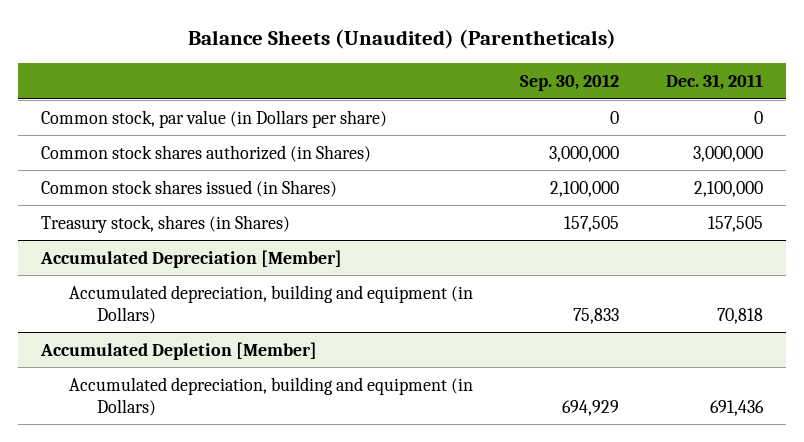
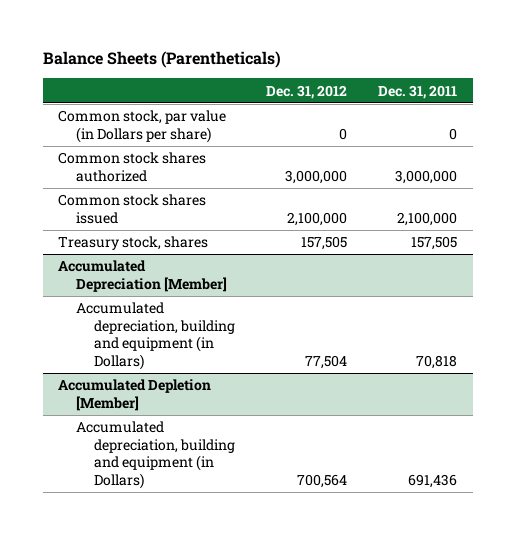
[188,29,617,50] Balance Sheets (Unaudited) (Parentheticals) -> [42,51,281,69] Balance Sheets (Parentheticals)
[520,73,620,91] Sep. 30, 2012 -> none
none -> [266,84,348,99] Dec. 31, 2012
[41,144,372,162] Common stock shares authorized (in Shares) -> [58,152,207,182] Common stock shares authorized
[41,179,338,197] Common stock shares issued (in Shares) -> [58,194,207,224] Common stock shares issued
[41,214,291,233] Treasury stock, shares (in Shares) -> [58,236,209,251] Treasury stock, shares

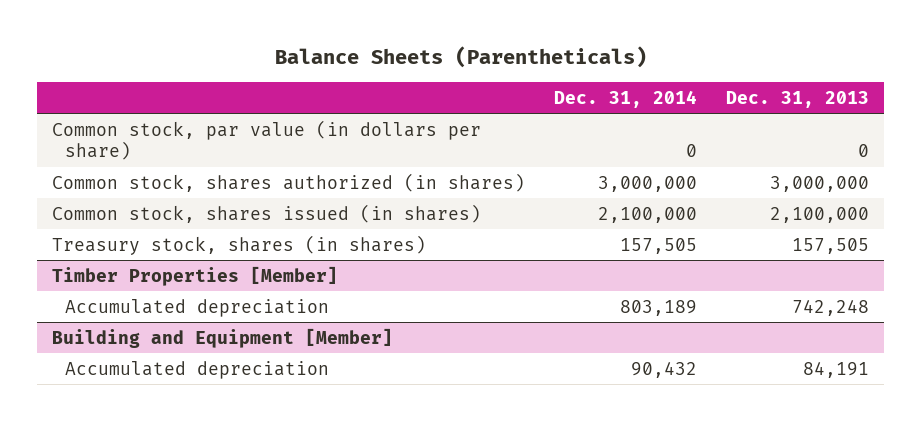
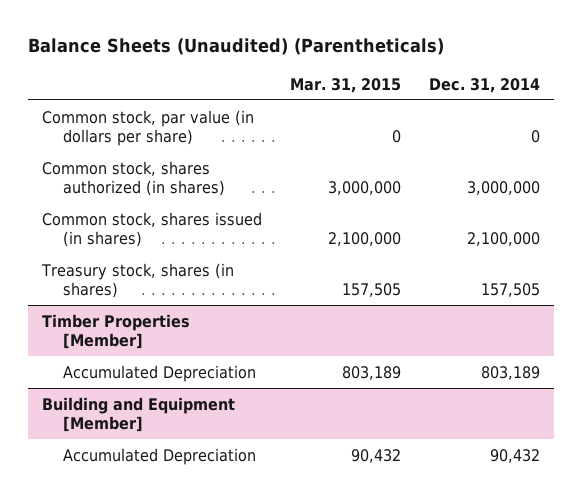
[274,46,647,69] Balance Sheets (Parentheticals) -> [27,38,444,56] Balance Sheets (Unaudited) (Parentheticals)
[726,90,870,108] Dec. 31, 2013 -> none
none -> [290,77,402,93] Mar. 31, 2015
[65,298,330,317] Accumulated depreciation -> [62,364,256,382] Accumulated Depreciation
[65,360,330,379] Accumulated depreciation -> [62,447,256,465] Accumulated Depreciation

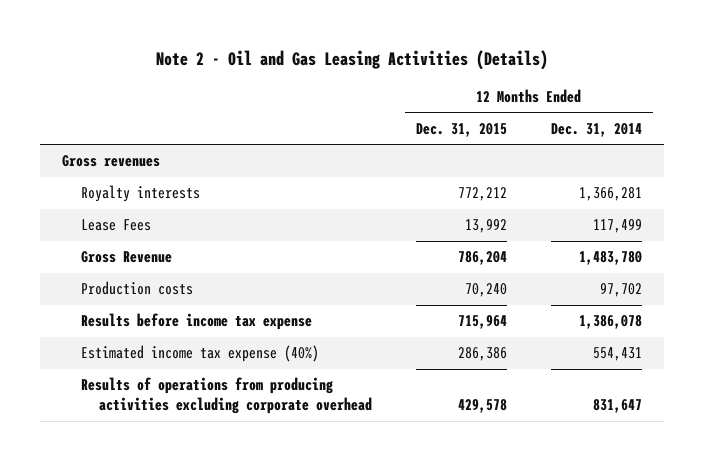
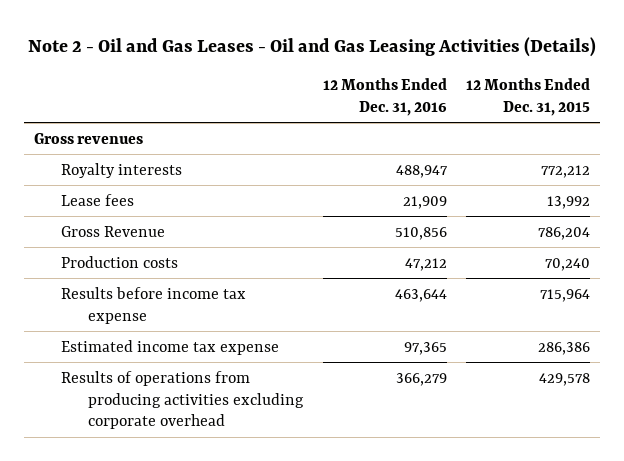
[156,49,549,70] Note 2 - Oil and Gas Leasing Activities (Details) -> [28,36,597,57] Note 2 - Oil and Gas Leases - Oil and Gas Leasing Activities (Details)
[550,122,642,137] Dec. 31, 2014 -> none
none -> [322,78,447,116] 12 Months Ended Dec. 31, 2016
[80,219,151,232] Lease Fees -> [60,193,134,206] Lease fees
[80,345,319,363] Estimated income tax expense (40%) -> [60,339,279,355] Estimated income tax expense

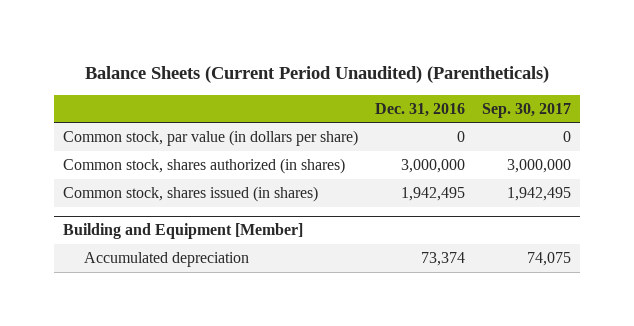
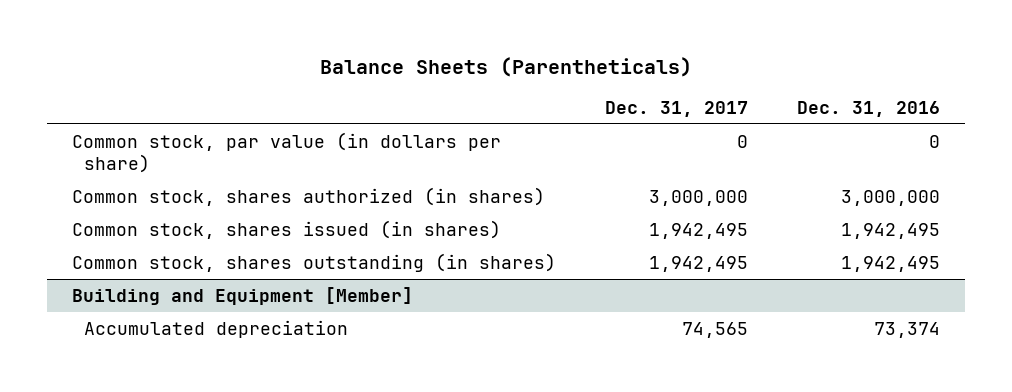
[84,65,549,83] Balance Sheets (Current Period Unaudited) (Parentheticals) -> [320,57,693,78] Balance Sheets (Parentheticals)
[482,102,572,118] Sep. 30, 2017 -> none
none -> [605,100,749,117] Dec. 31, 2017
none -> [71,252,556,272] Common stock, shares outstanding (in shares)

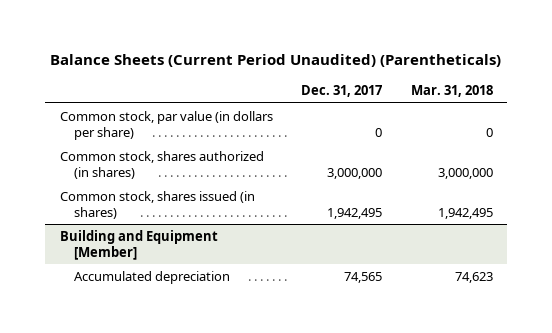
[320,57,693,78] Balance Sheets (Parentheticals) -> [50,54,502,68] Balance Sheets (Current Period Unaudited) (Parentheticals)
[797,100,941,117] Dec. 31, 2016 -> none
none -> [410,85,493,98] Mar. 31, 2018
[71,252,556,272] Common stock, shares outstanding (in shares) -> none

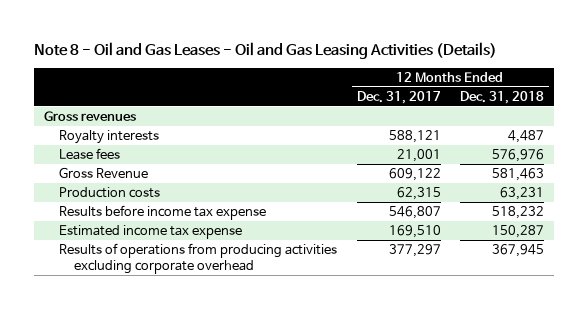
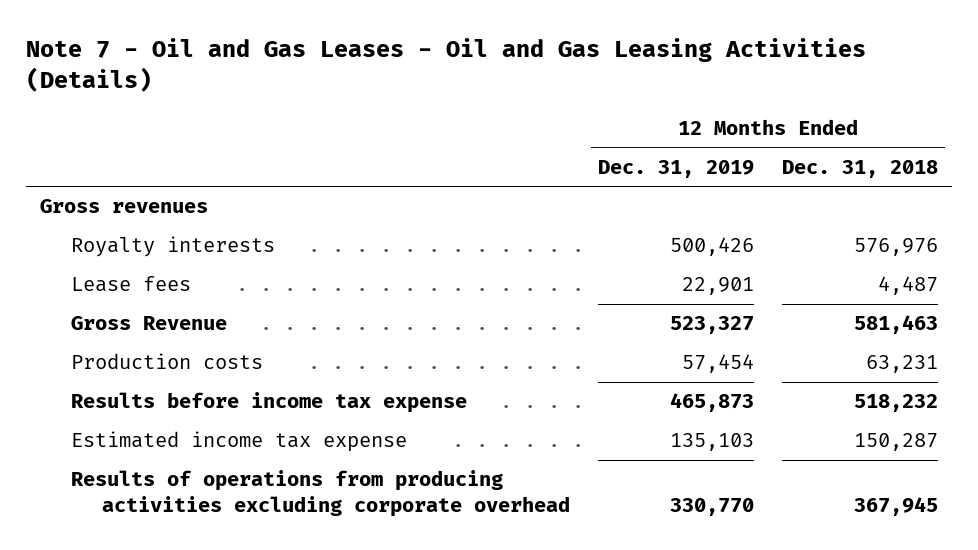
[34,41,498,59] Note 8 - Oil and Gas Leases - Oil and Gas Leasing Activities (Details) -> [26,38,867,93] Note 7 - Oil and Gas Leases - Oil and Gas Leasing Activities (Details)
[356,91,441,105] Dec. 31, 2017 -> none
none -> [598,159,755,178] Dec. 31, 2019
[508,130,545,144] 4,487 -> [853,238,938,257] 576,976
[492,149,545,163] 576,976 -> [877,276,938,296] 4,487

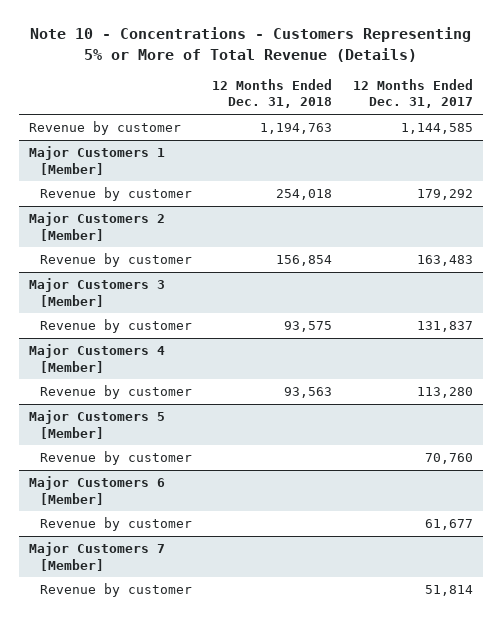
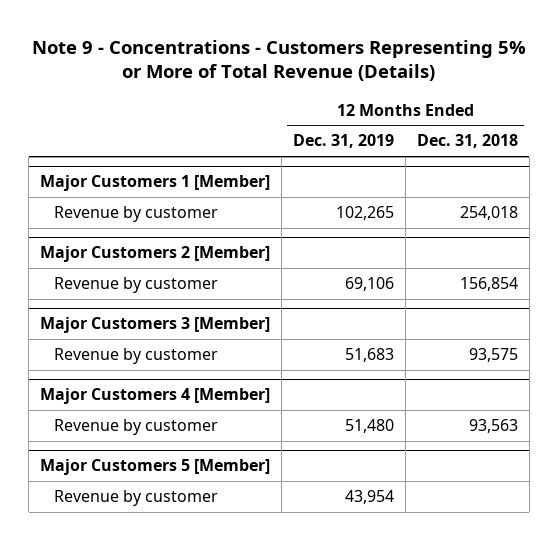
[30,27,472,62] Note 10 - Concentrations - Customers Representing 5% or More of Total Revenue (Details) -> [32,39,527,82] Note 9 - Concentrations - Customers Representing 5% or More of Total Revenue (Details)
[352,79,473,109] 12 Months Ended Dec. 31, 2017 -> none
none -> [293,134,395,149] Dec. 31, 2019
[29,121,182,136] Revenue by customer -> none
[29,476,166,505] Major Customers 6 [Member] -> none
[39,517,192,532] Revenue by customer -> none
[29,542,166,571] Major Customers 7 [Member] -> none
[39,583,192,598] Revenue by customer -> none

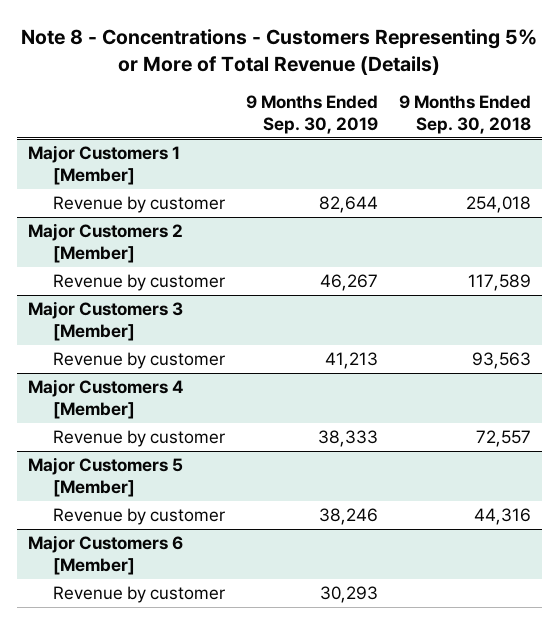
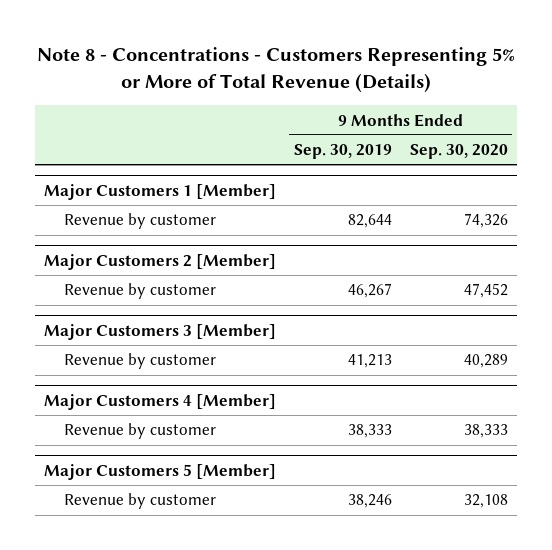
[399,95,532,134] 9 Months Ended Sep. 30, 2018 -> none
none -> [409,144,508,160] Sep. 30, 2020
[27,535,183,575] Major Customers 6 [Member] -> none
[52,586,225,604] Revenue by customer -> none

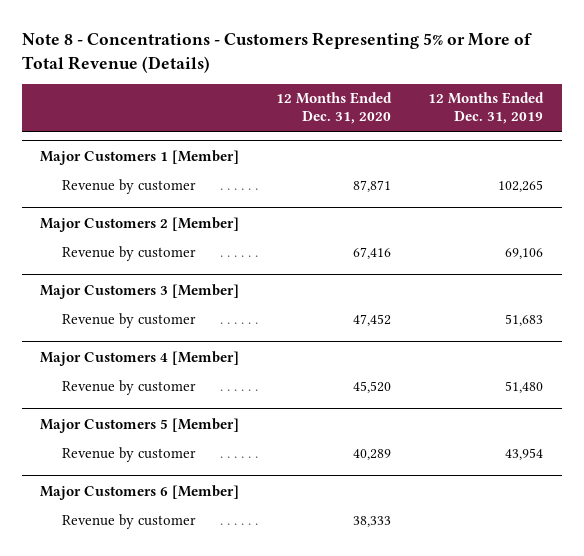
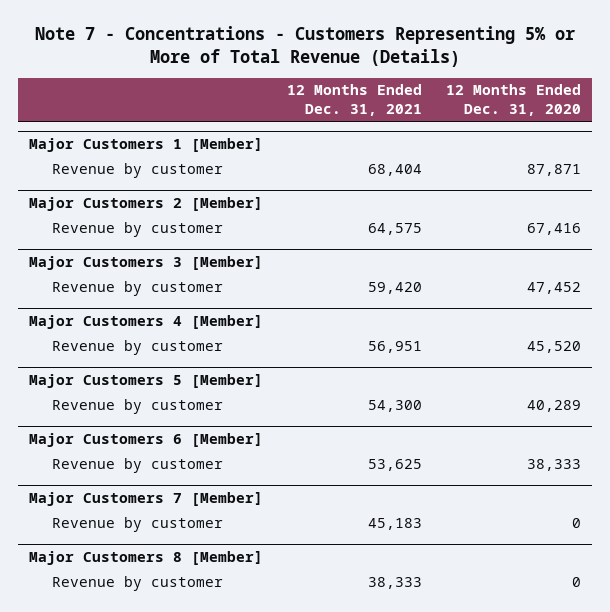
[21,32,532,73] Note 8 - Concentrations - Customers Representing 5% or More of Total Revenue (Details) -> [34,26,575,67] Note 7 - Concentrations - Customers Representing 5% or More of Total Revenue (Details)
[428,92,545,125] 12 Months Ended Dec. 31, 2019 -> none
none -> [286,84,422,116] 12 Months Ended Dec. 31, 2021
none -> [29,491,264,506] Major Customers 7 [Member]
none -> [52,516,224,532] Revenue by customer
none -> [29,550,264,565] Major Customers 8 [Member]
none -> [52,575,224,591] Revenue by customer

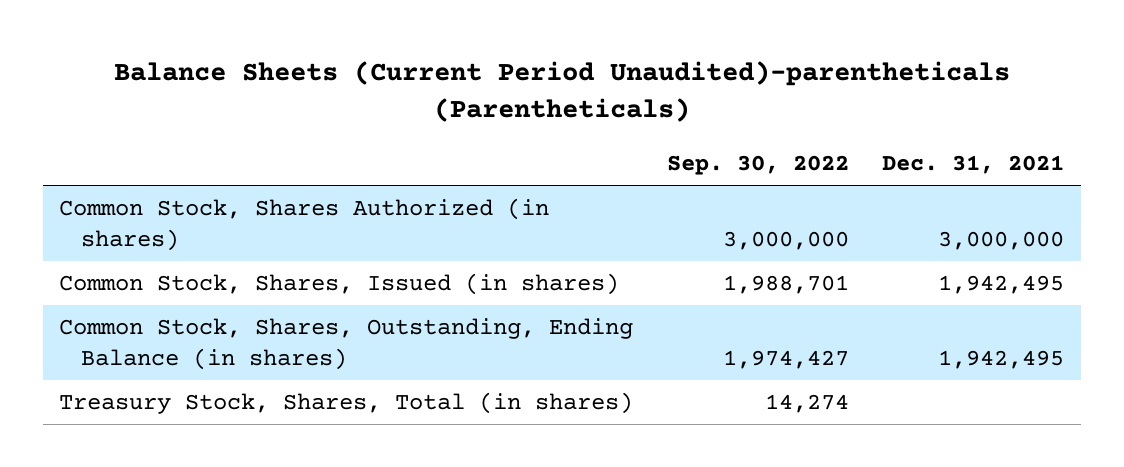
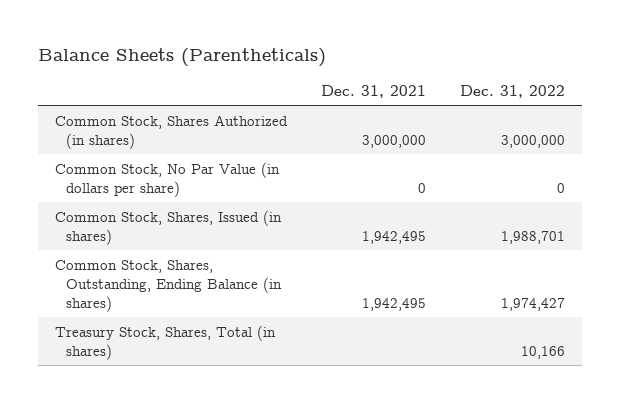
[113,60,1010,122] Balance Sheets (Current Period Unaudited)-parentheticals (Parentheticals) -> [37,47,326,67] Balance Sheets (Parentheticals)
[666,154,849,175] Sep. 30, 2022 -> none
none -> [460,84,566,98] Dec. 31, 2022
none -> [54,161,280,197] Common Stock, No Par Value (in dollars per share)

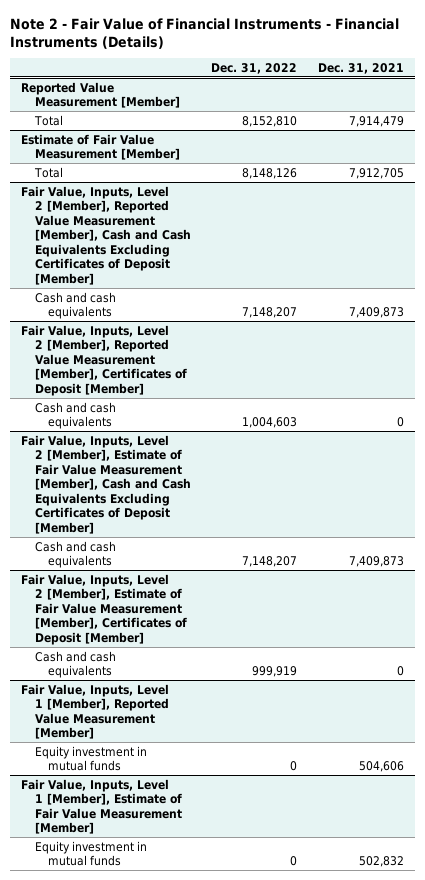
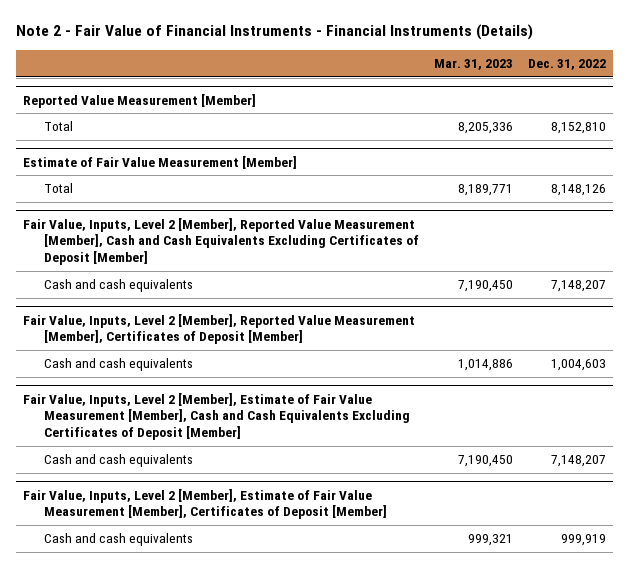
[318,62,405,74] Dec. 31, 2021 -> none
none -> [433,58,513,70] Mar. 31, 2023
[20,683,169,740] Fair Value, Inputs, Level 1 [Member], Reported Value Measurement [Member] -> none
[34,745,147,772] Equity investment in mutual funds -> none
[20,778,182,835] Fair Value, Inputs, Level 1 [Member], Estimate of Fair Value Measurement [Member] -> none
[34,840,147,867] Equity investment in mutual funds -> none

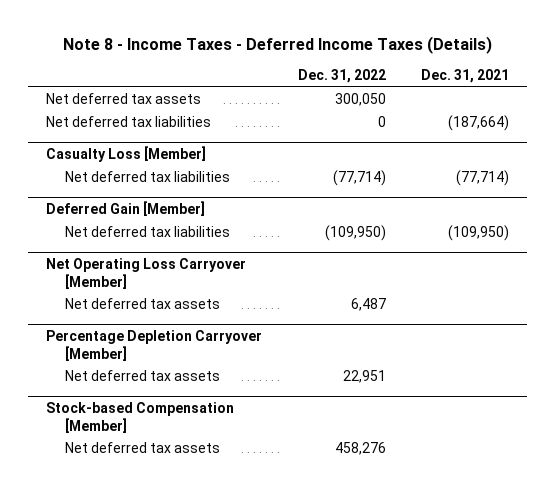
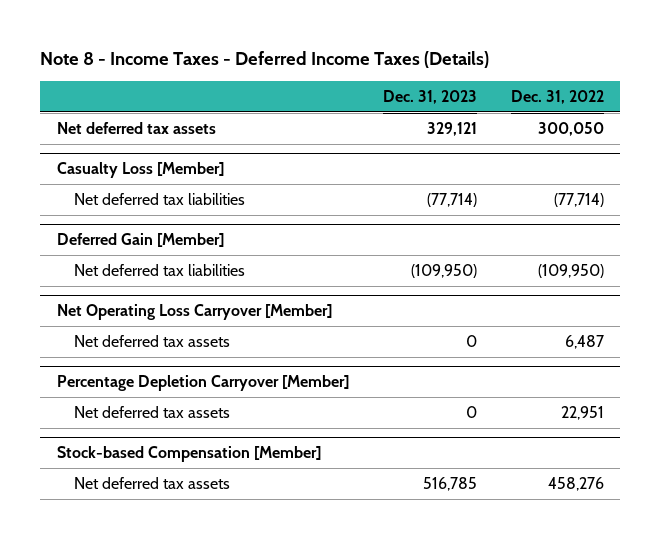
[421,69,510,84] Dec. 31, 2021 -> none
none -> [382,89,477,104] Dec. 31, 2023
[46,116,212,128] Net deferred tax liabilities -> none

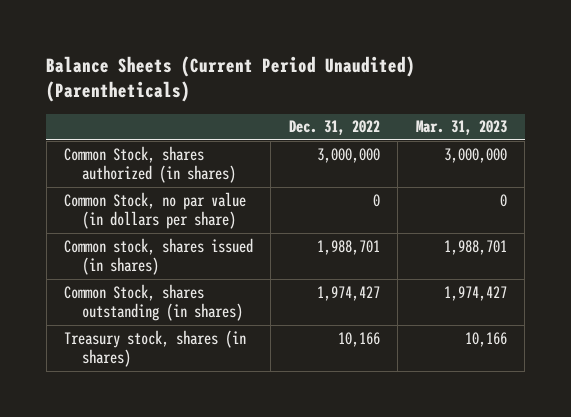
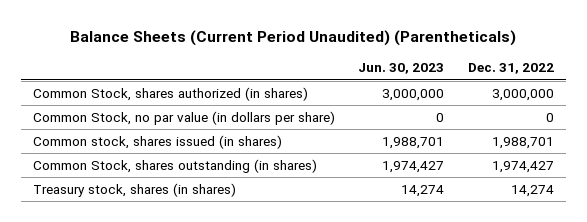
[415,120,507,136] Mar. 31, 2023 -> none
none -> [358,63,445,75] Jun. 30, 2023
[337,331,380,347] 10,166 -> [510,184,554,197] 14,274

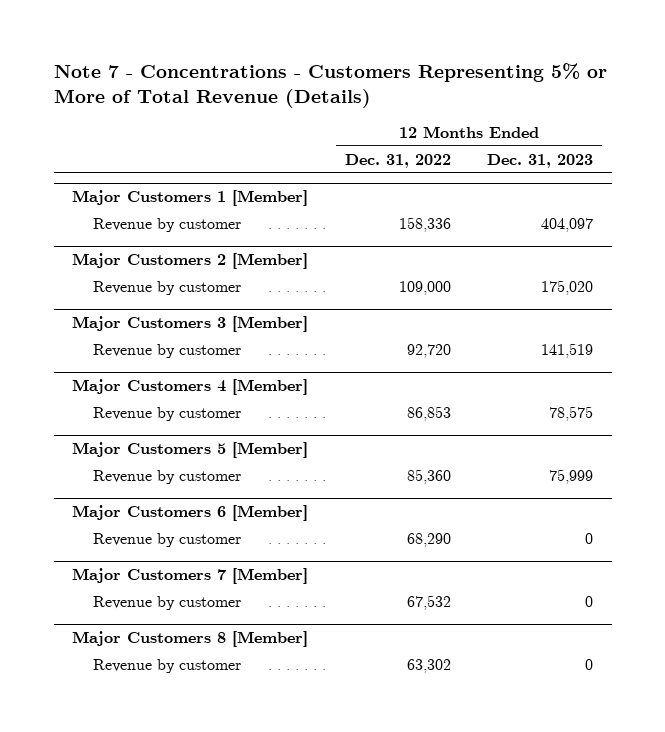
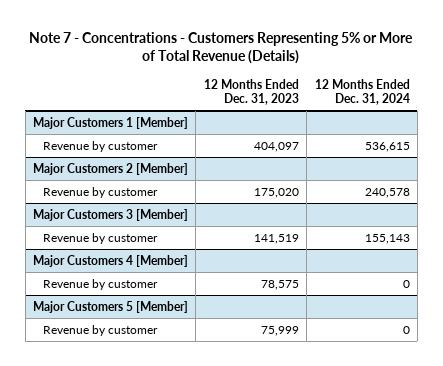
[344,153,451,168] Dec. 31, 2022 -> none
none -> [314,78,410,105] 12 Months Ended Dec. 31, 2024
[72,505,309,522] Major Customers 6 [Member] -> none
[93,532,242,547] Revenue by customer -> none
[72,568,309,585] Major Customers 7 [Member] -> none
[93,595,242,610] Revenue by customer -> none
[72,631,309,648] Major Customers 8 [Member] -> none
[93,658,242,673] Revenue by customer -> none

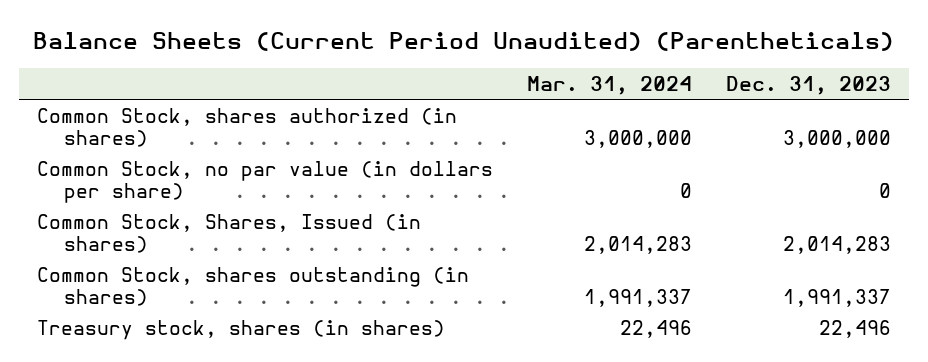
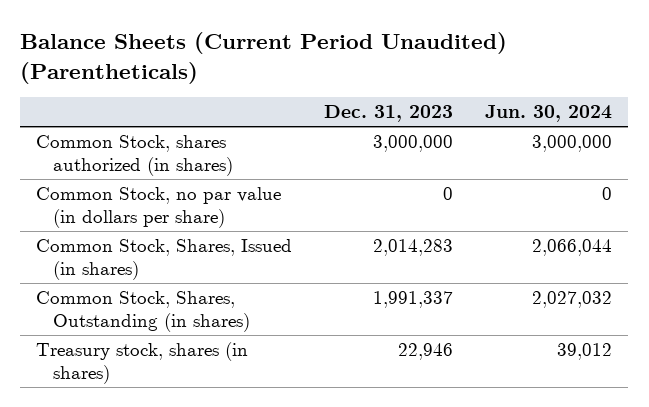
[526,75,692,95] Mar. 31, 2024 -> none
none -> [485,105,613,123] Jun. 30, 2024
[36,266,469,307] Common Stock, shares outstanding (in shares) -> [36,291,251,333] Common Stock, Shares, Outstanding (in shares)
[819,319,892,338] 22,496 -> [398,343,454,361] 22,946

